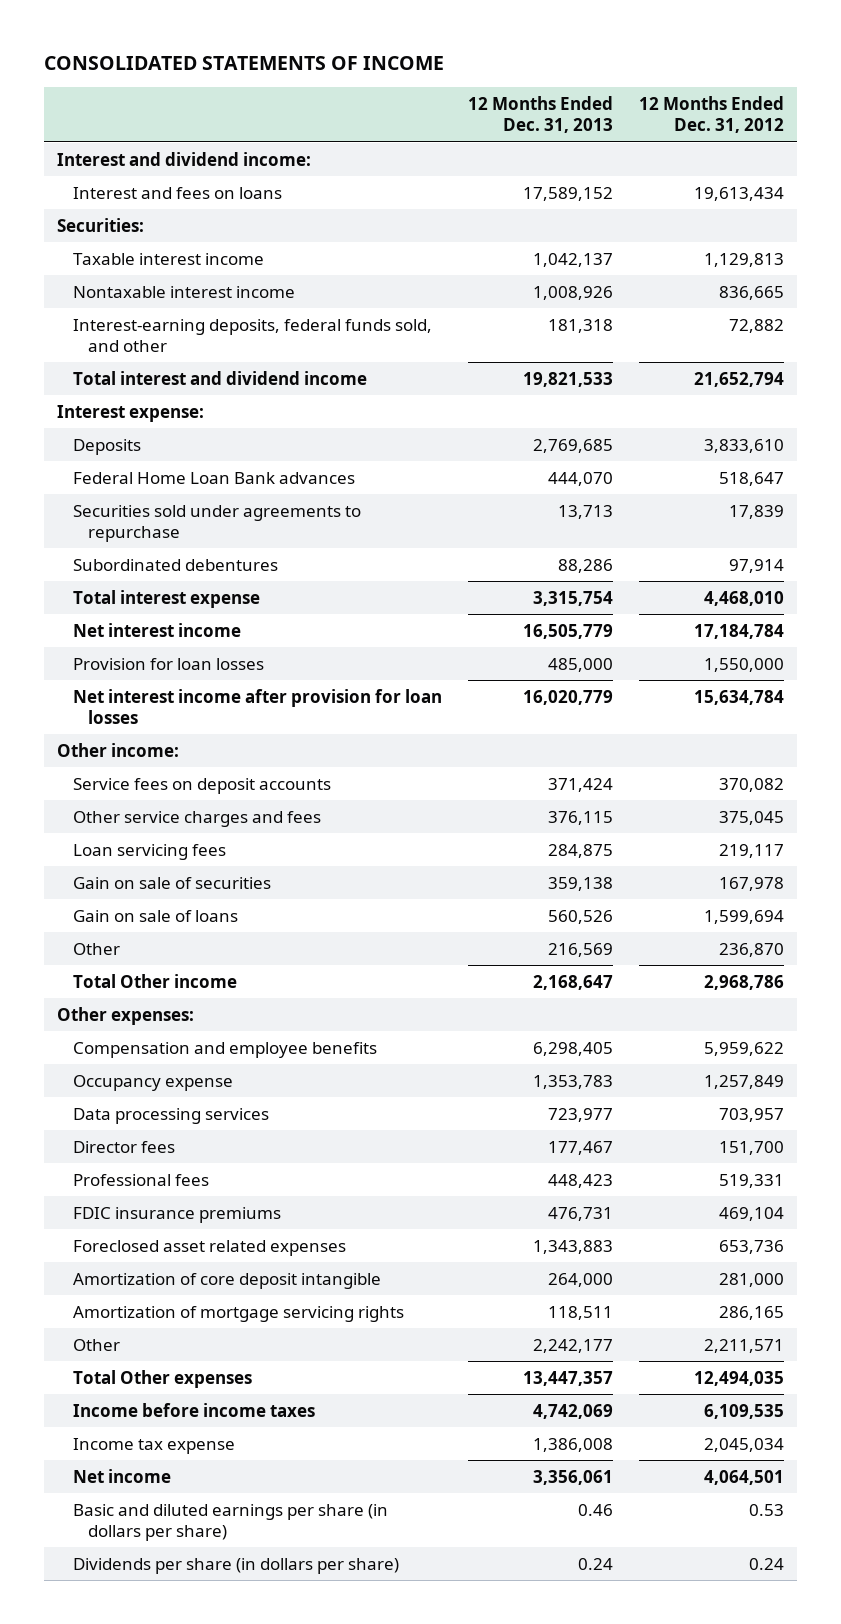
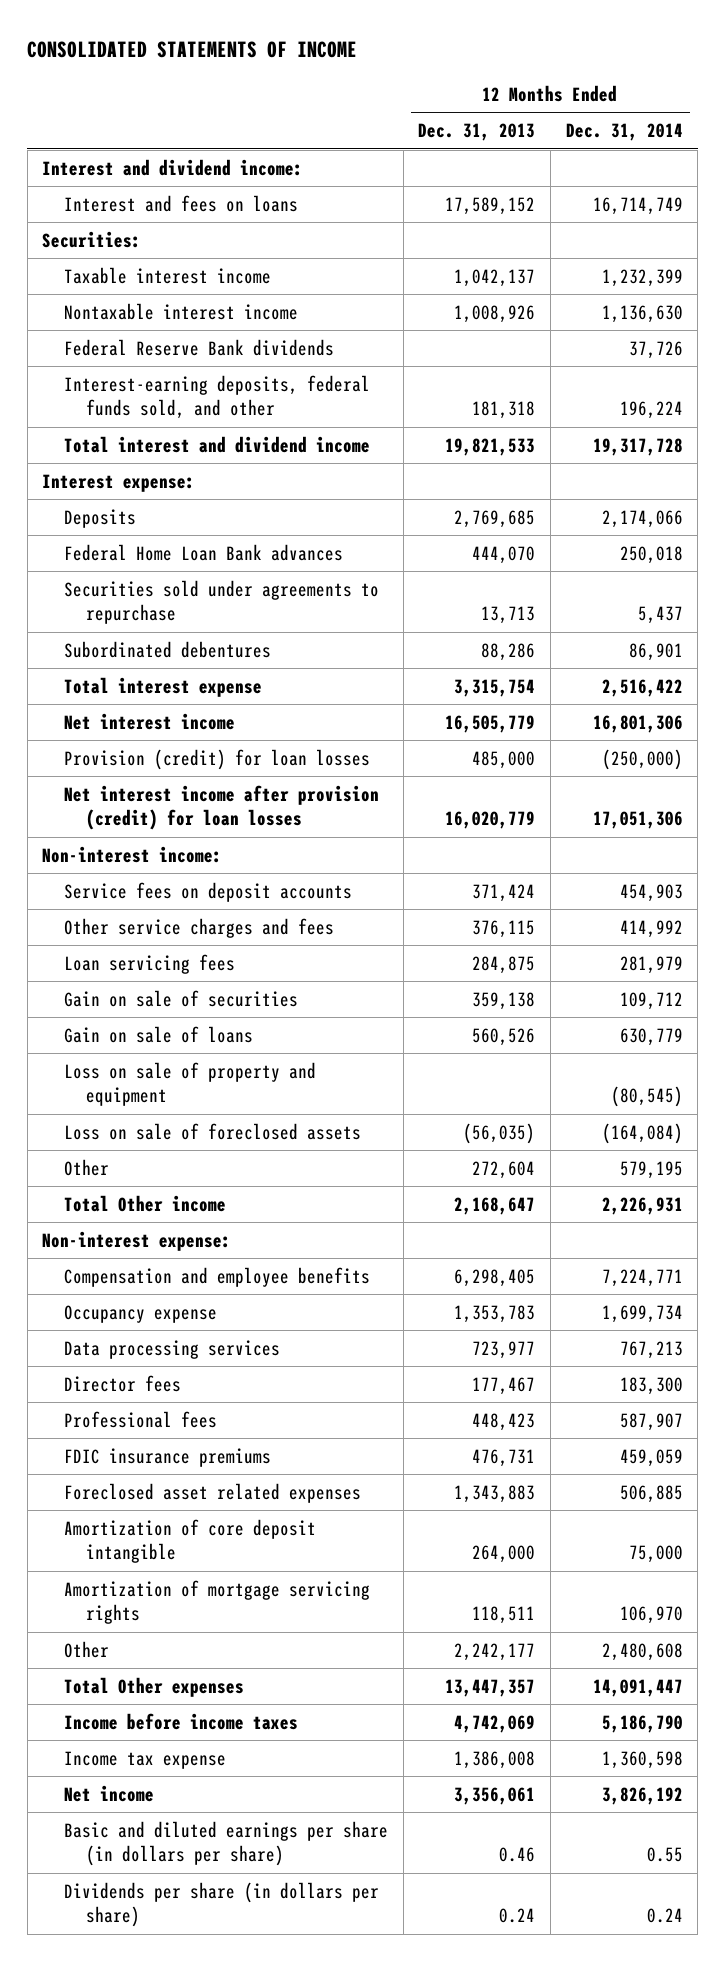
[638,95,784,134] 12 Months Ended Dec. 31, 2012 -> none
none -> [565,123,683,142] Dec. 31, 2014
none -> [64,338,335,356] Federal Reserve Bank dividends
[72,657,264,670] Provision for loan losses -> [64,748,371,770] Provision (credit) for loan losses
[72,688,442,724] Net interest income after provision for loan losses -> [64,784,380,831] Net interest income after provision (credit) for loan losses
[57,742,180,757] Other income: -> [42,845,223,863] Non-interest income:
none -> [64,1061,317,1107] Loss on sale of property and equipment
none -> [64,1122,362,1140] Loss on sale of foreclosed assets
[547,942,613,957] 216,569 -> [472,1160,536,1179] 272,604
[57,1006,195,1025] Other expenses: -> [42,1230,232,1251] Non-interest expense:

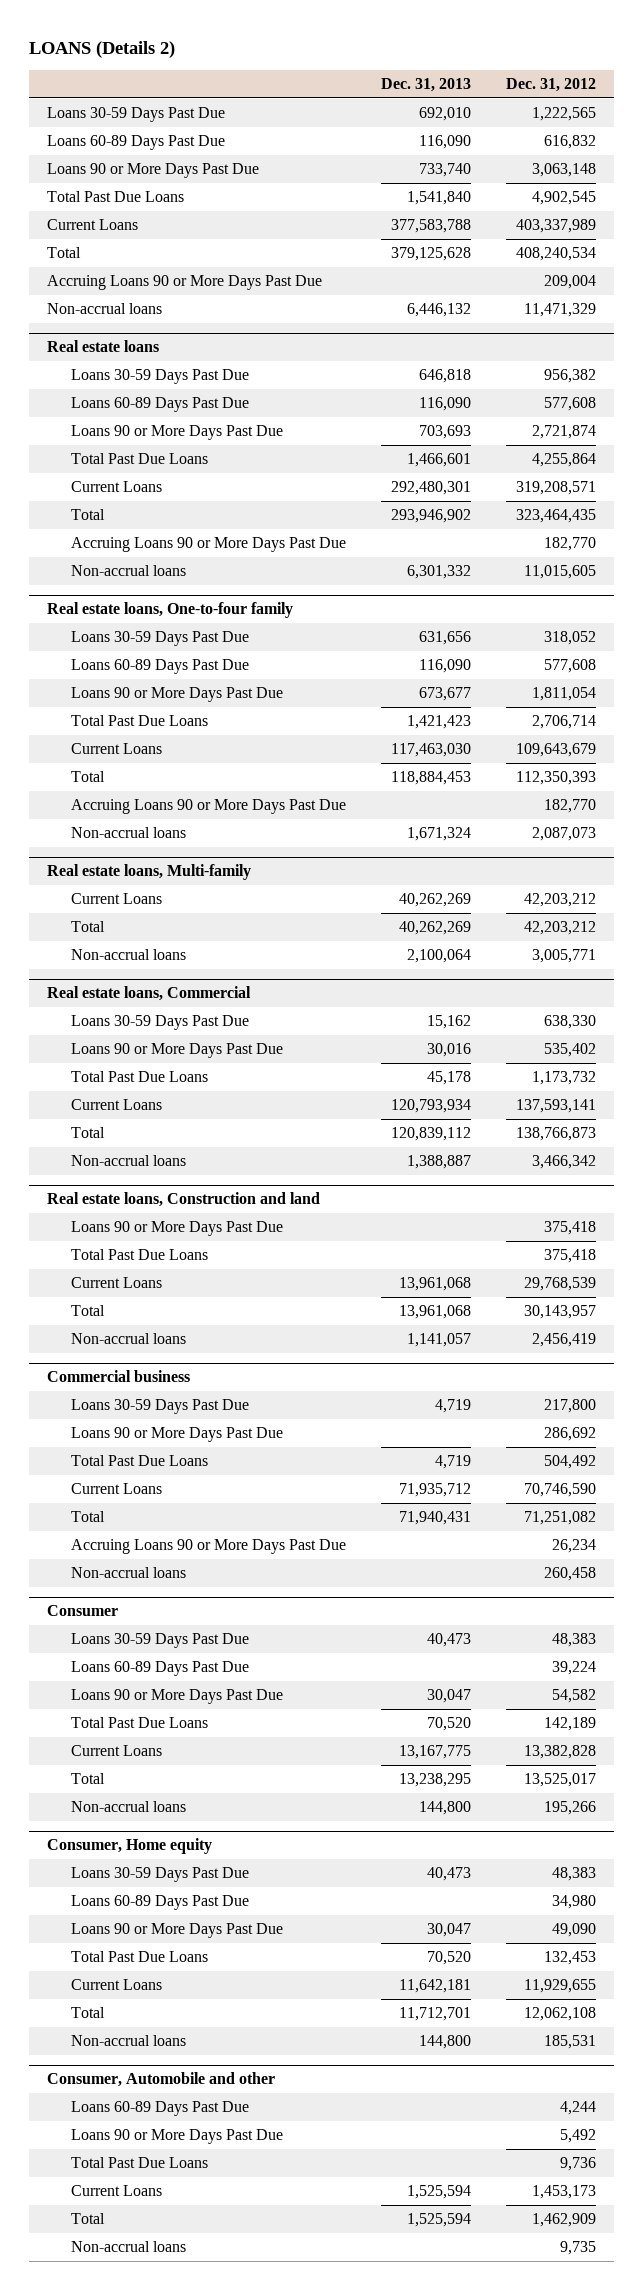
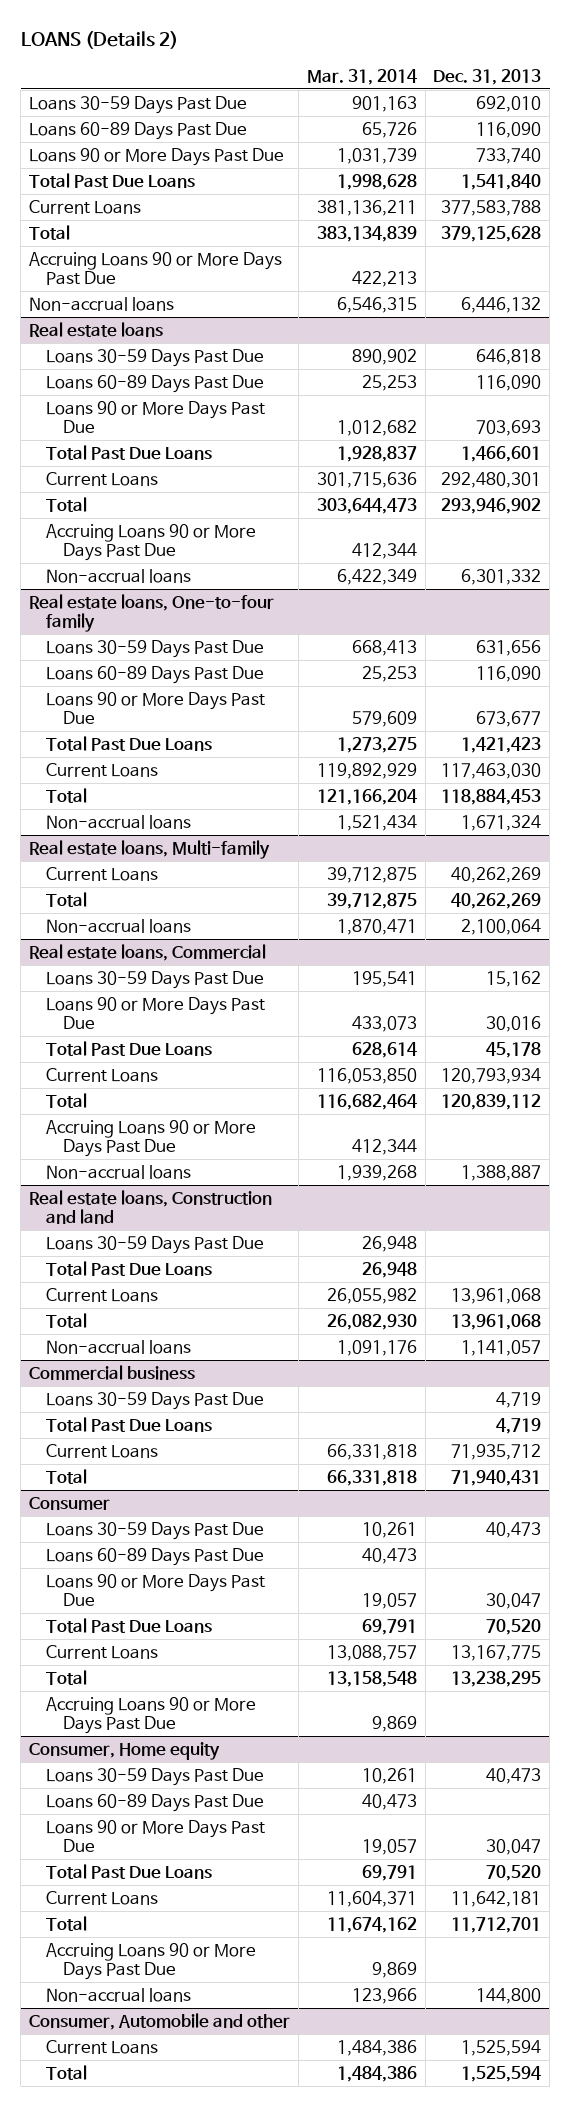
[506,78,597,93] Dec. 31, 2012 -> none
none -> [306,68,417,85] Mar. 31, 2014
[70,799,346,815] Accruing Loans 90 or More Days Past Due -> none
none -> [46,1119,257,1158] Accruing Loans 90 or More Days Past Due
[70,1221,283,1237] Loans 90 or More Days Past Due -> none
none -> [46,1235,265,1254] Loans 30-59 Days Past Due
[70,1427,283,1443] Loans 90 or More Days Past Due -> none
[70,1539,346,1555] Accruing Loans 90 or More Days Past Due -> none
[70,1567,186,1579] Non-accrual loans -> none
[70,1801,186,1813] Non-accrual loans -> none
none -> [46,1696,257,1735] Accruing Loans 90 or More Days Past Due
none -> [46,1942,257,1981] Accruing Loans 90 or More Days Past Due
[70,2101,249,2117] Loans 60-89 Days Past Due -> none
[70,2129,283,2145] Loans 90 or More Days Past Due -> none
[70,2157,208,2169] Total Past Due Loans -> none
[70,2241,186,2253] Non-accrual loans -> none

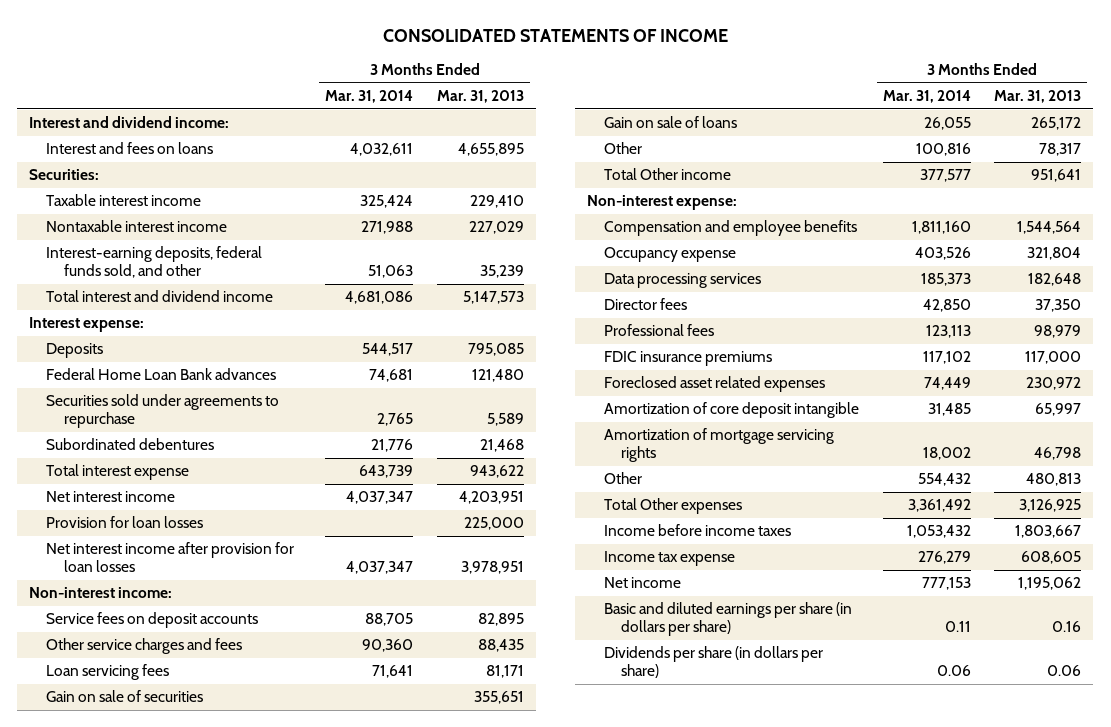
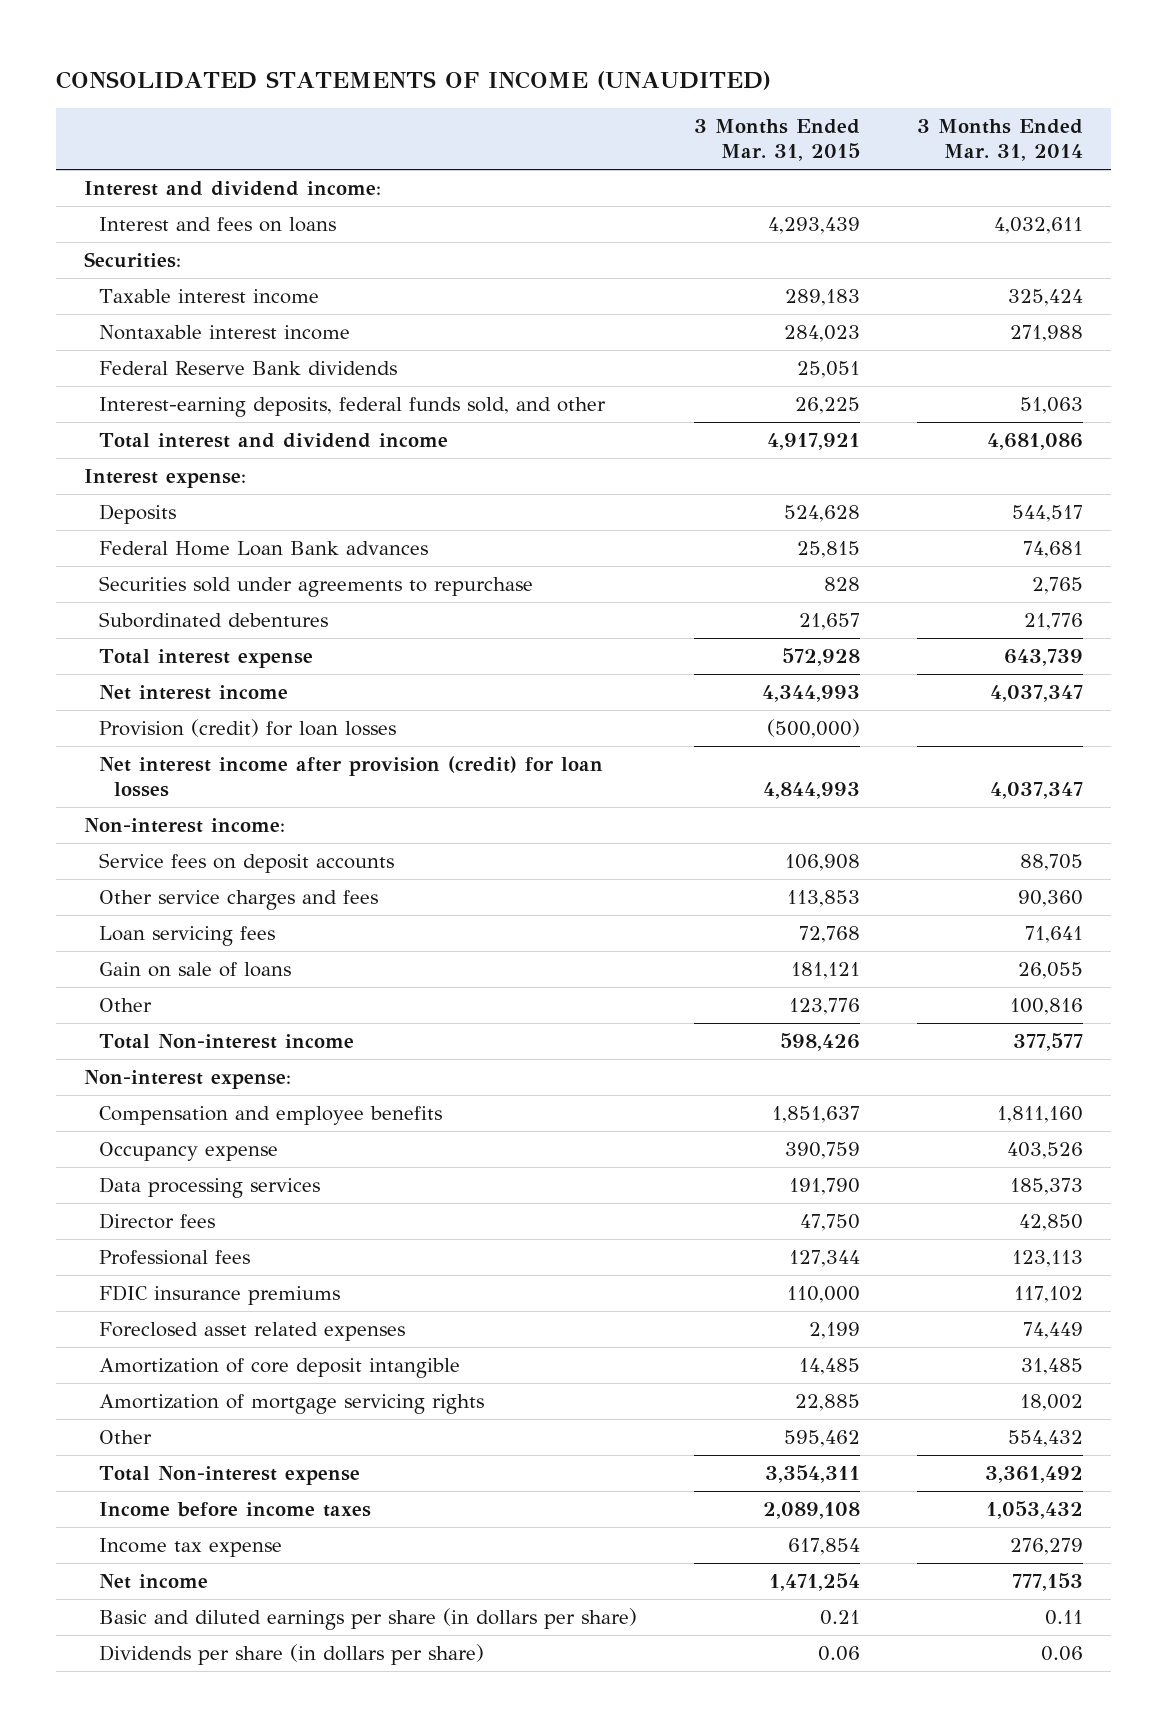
[383,28,729,42] CONSOLIDATED STATEMENTS OF INCOME -> [56,70,772,90] CONSOLIDATED STATEMENTS OF INCOME (UNAUDITED)
[436,90,524,104] Mar. 31, 2013 -> none
none -> [693,119,860,162] 3 Months Ended Mar. 31, 2015
none -> [99,361,398,376] Federal Reserve Bank dividends
[46,516,204,529] Provision for loan losses -> [99,719,397,738] Provision (credit) for loan losses
[46,542,295,573] Net interest income after provision for loan losses -> [99,756,604,797] Net interest income after provision (credit) for loan losses
[46,690,204,703] Gain on sale of securities -> none
[603,168,731,181] Total Other income -> [99,1034,355,1050] Total Non-interest income
[603,498,742,515] Total Other expenses -> [99,1466,361,1486] Total Non-interest expense

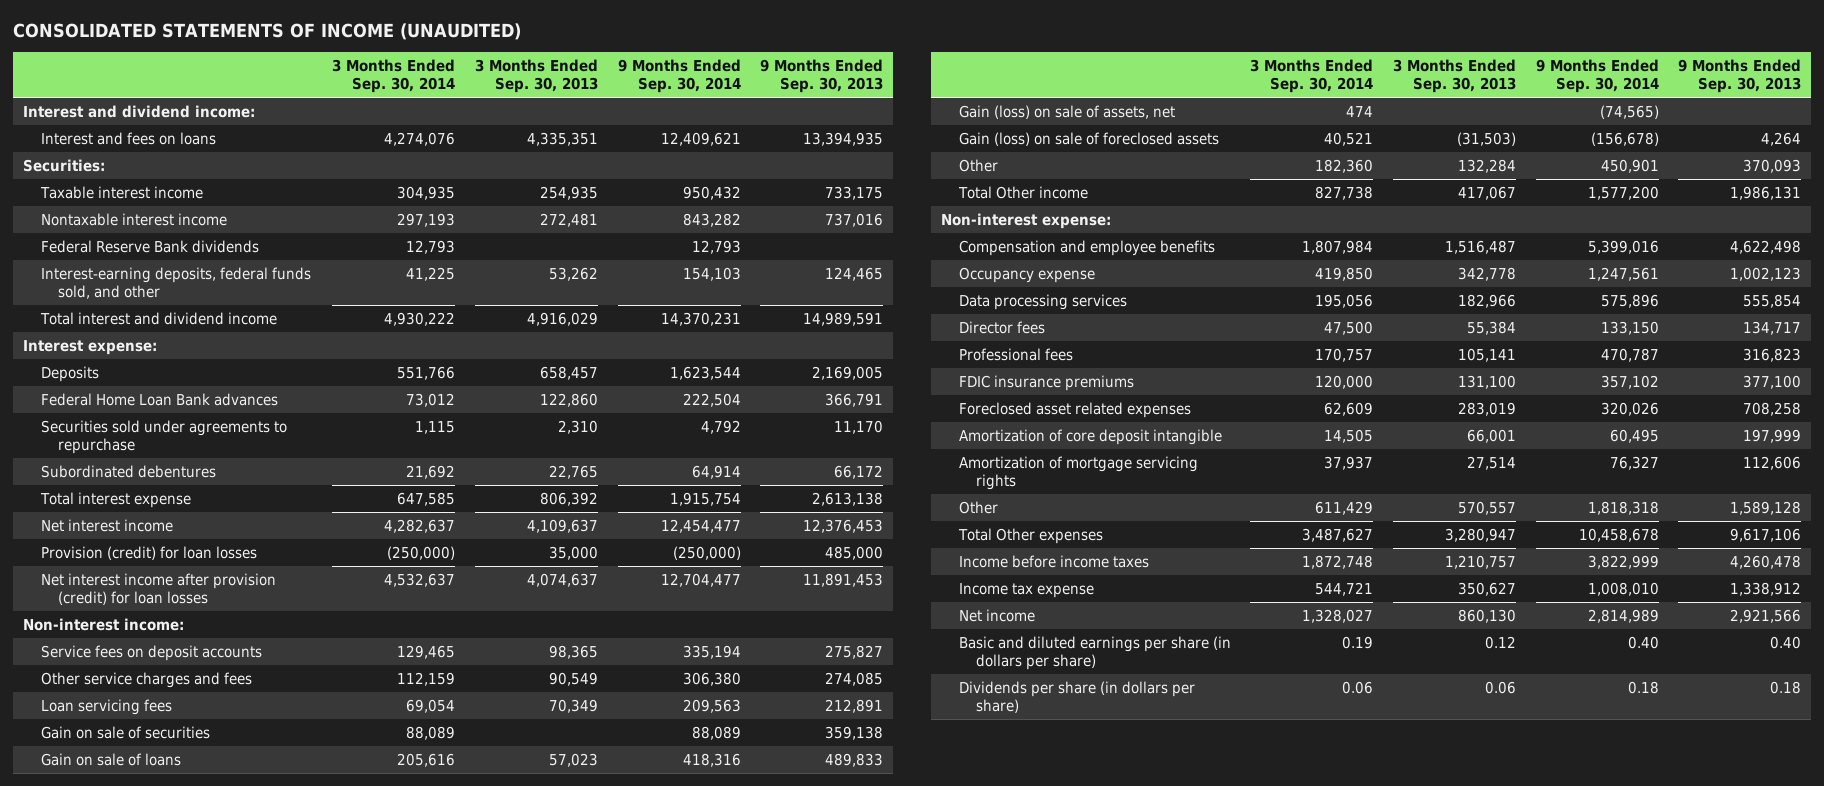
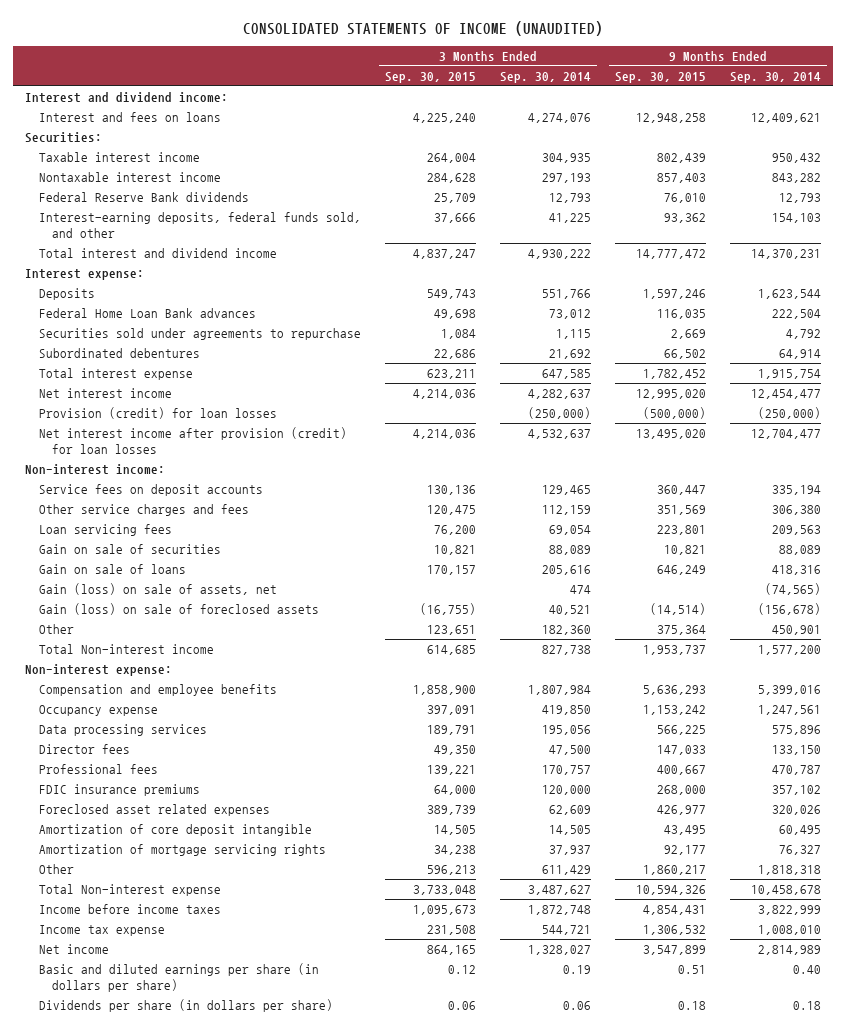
[475,59,599,94] 3 Months Ended Sep. 30, 2013 -> none
[760,59,884,94] 9 Months Ended Sep. 30, 2013 -> none
none -> [384,71,476,83] Sep. 30, 2015
none -> [614,71,706,83] Sep. 30, 2015
[957,185,1088,199] Total Other income -> [38,644,214,655] Total Non-interest income
[957,527,1103,544] Total Other expenses -> [38,884,221,897] Total Non-interest expense

